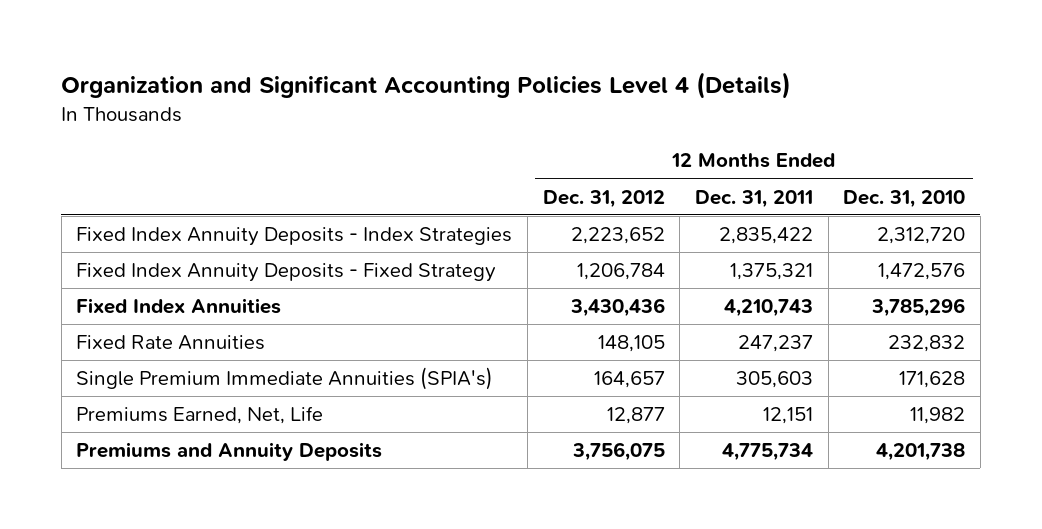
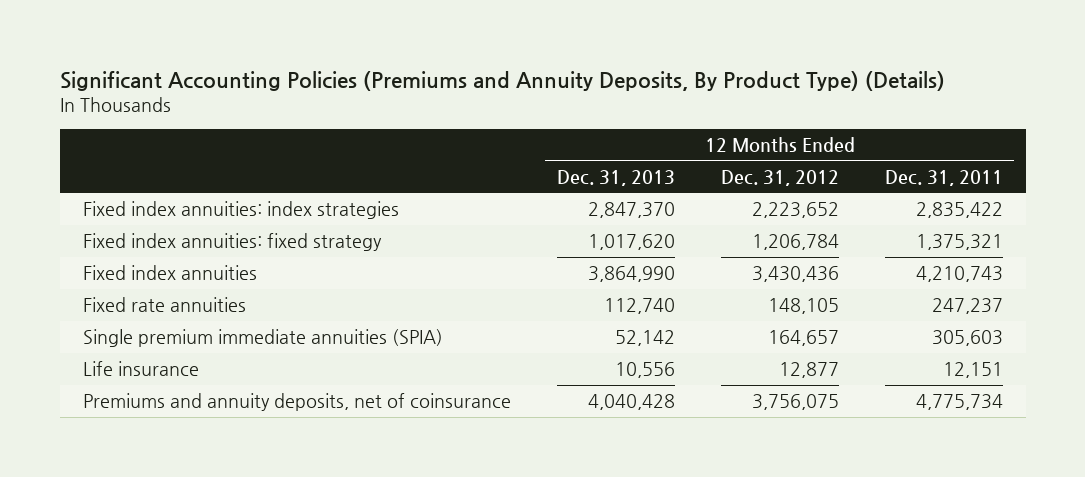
[61,72,792,100] Organization and Significant Accounting Policies Level 4 (Details) -> [59,71,945,92] Significant Accounting Policies (Premiums and Annuity Deposits, By Product Type) (Details)
[843,189,966,208] Dec. 31, 2010 -> none
none -> [556,169,675,186] Dec. 31, 2013
[76,227,513,247] Fixed Index Annuity Deposits - Index Strategies -> [82,201,399,220] Fixed index annuities: index strategies
[76,263,497,283] Fixed Index Annuity Deposits - Fixed Strategy -> [82,233,382,252] Fixed index annuities: fixed strategy
[76,298,282,315] Fixed Index Annuities -> [82,265,257,281] Fixed index annuities
[76,335,266,351] Fixed Rate Annuities -> [82,297,246,313] Fixed rate annuities
[76,367,494,391] Single Premium Immediate Annuities (SPIA's) -> [82,329,443,348] Single premium immediate annuities (SPIA)
[76,406,324,425] Premiums Earned, Net, Life -> [82,361,199,377] Life insurance
[76,442,383,462] Premiums and Annuity Deposits -> [82,393,511,412] Premiums and annuity deposits, net of coinsurance

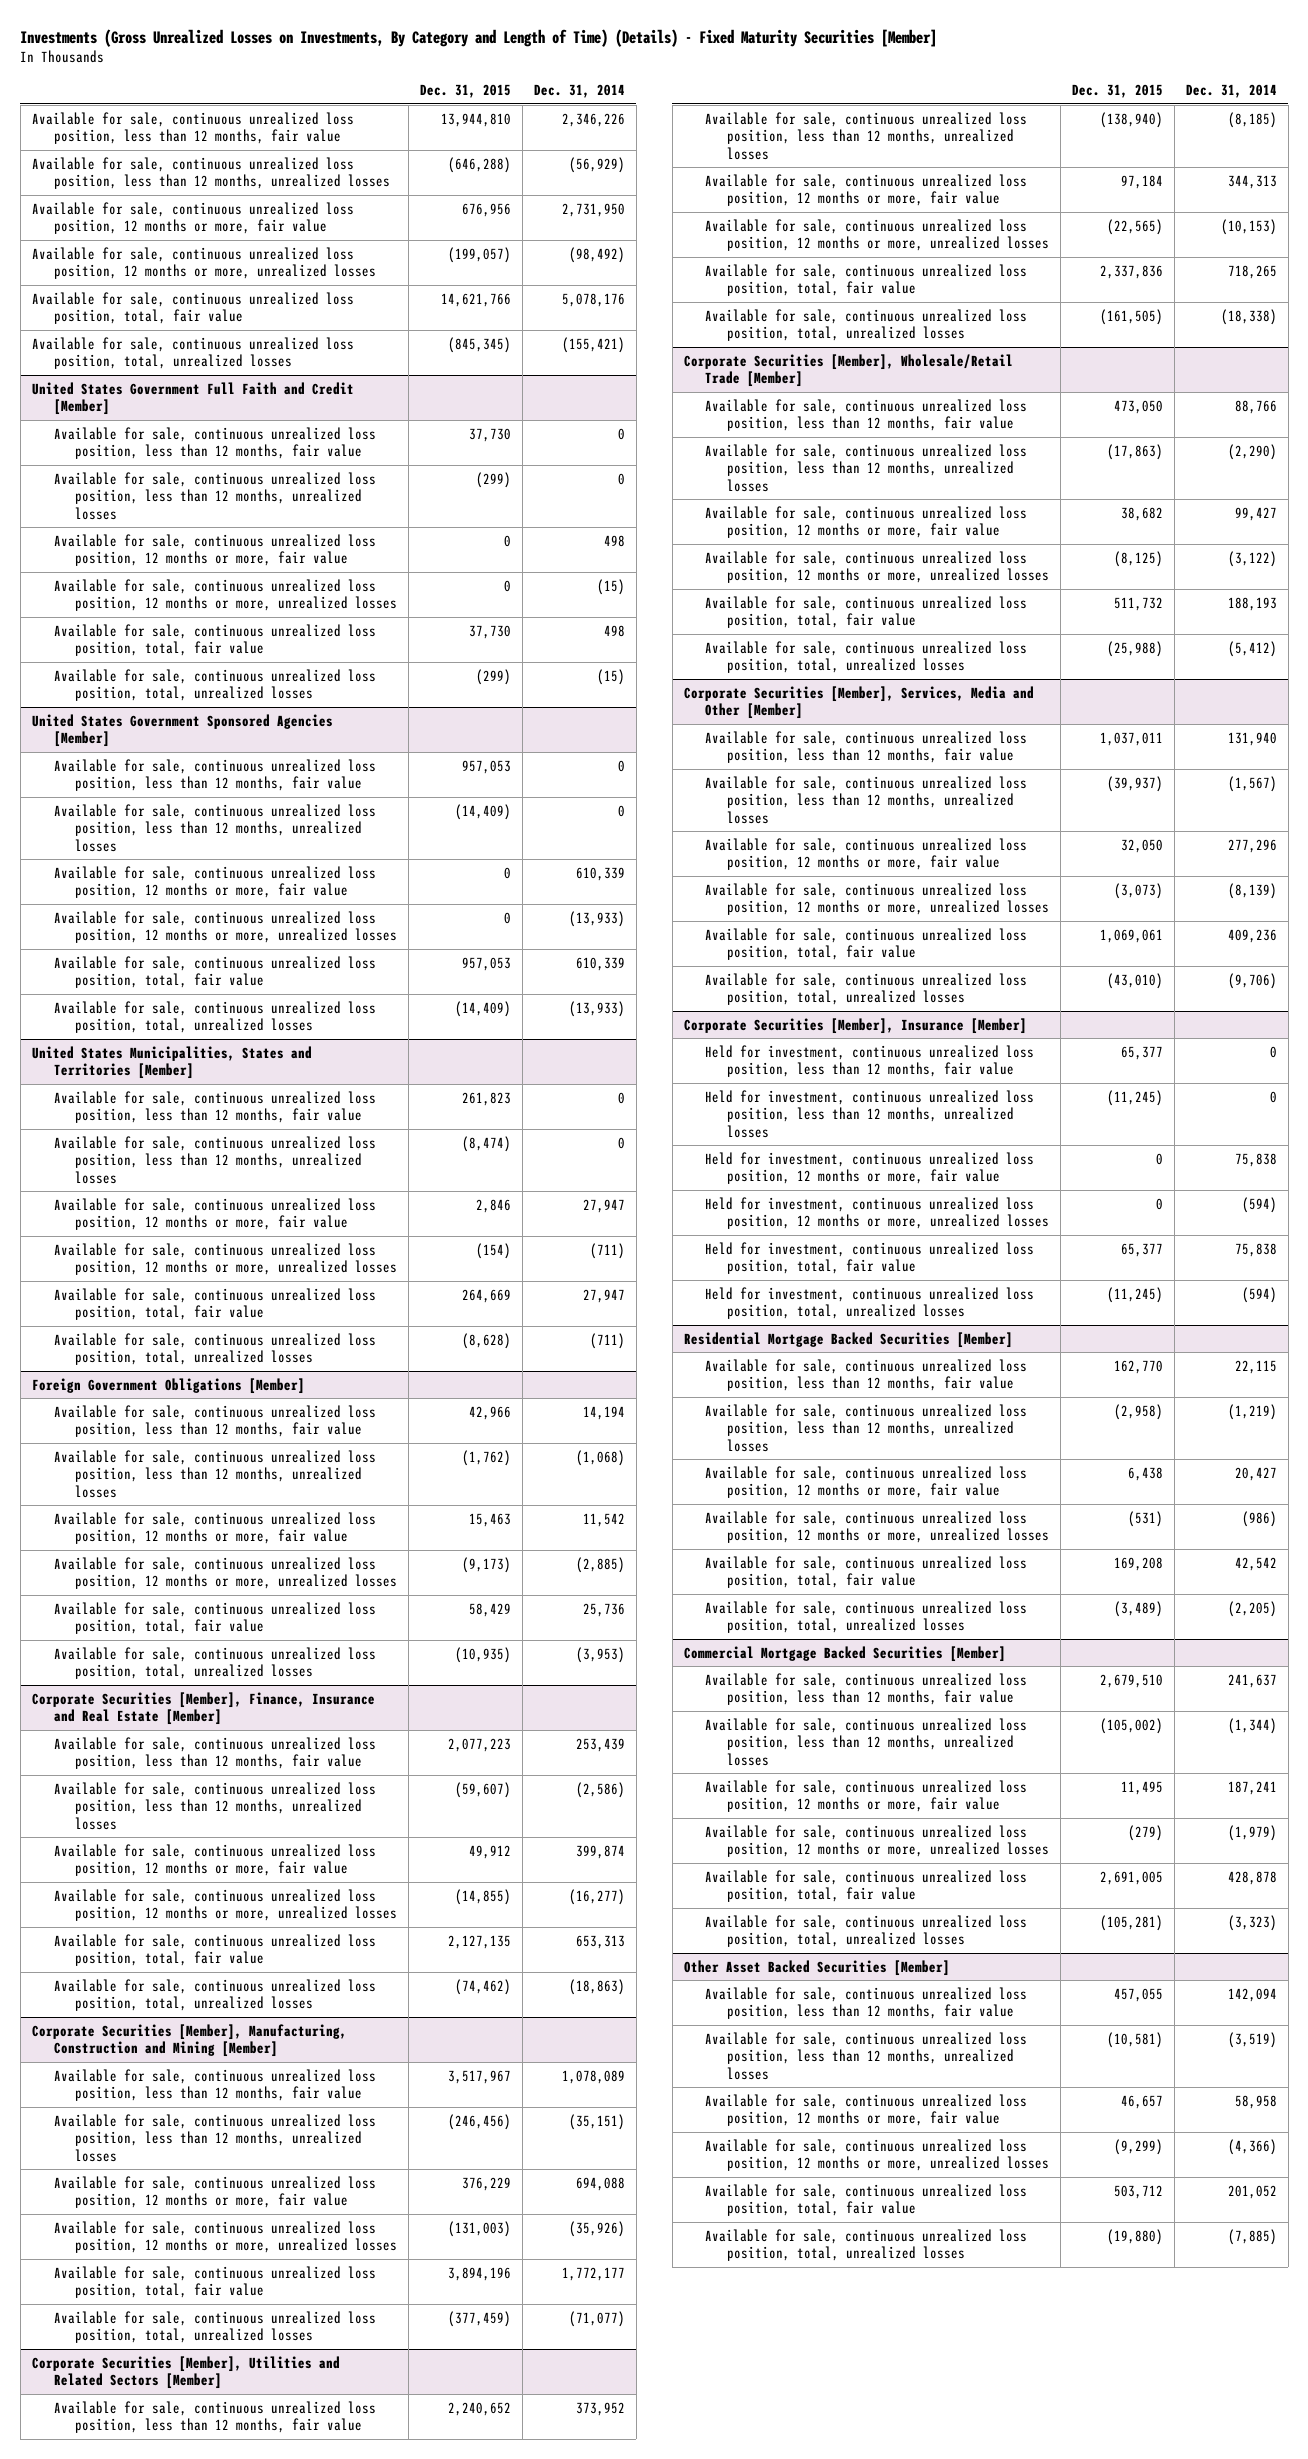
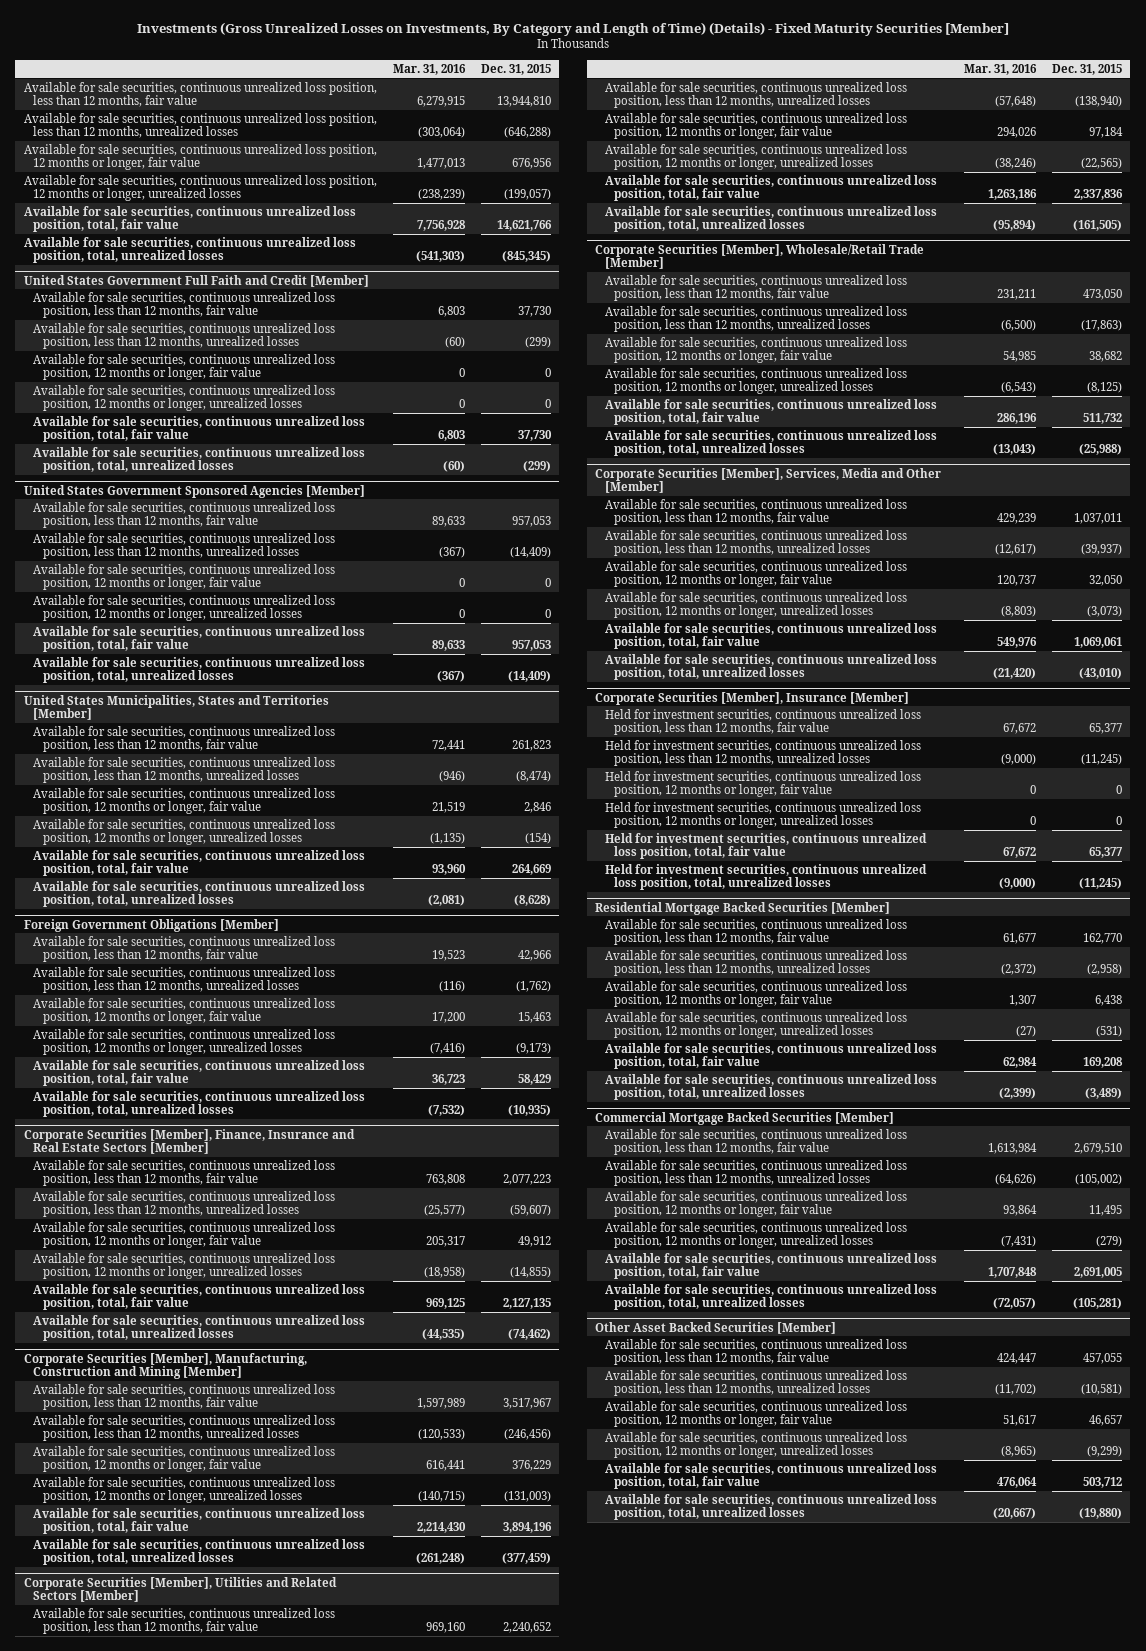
[533,84,625,99] Dec. 31, 2014 -> none
none -> [392,63,466,75] Mar. 31, 2016
[31,111,354,145] Available for sale, continuous unrealized loss position, less than 12 months, fair value -> [23,82,377,108] Available for sale securities, continuous unrealized loss position, less than 12 months, fair value
[31,156,390,190] Available for sale, continuous unrealized loss position, less than 12 months, unrealized losses -> [23,113,377,139] Available for sale securities, continuous unrealized loss position, less than 12 months, unrealized losses
[31,201,354,235] Available for sale, continuous unrealized loss position, 12 months or more, fair value -> [23,144,377,171] Available for sale securities, continuous unrealized loss position, 12 months or longer, fair value
[31,246,376,280] Available for sale, continuous unrealized loss position, 12 months or more, unrealized losses -> [23,175,377,202] Available for sale securities, continuous unrealized loss position, 12 months or longer, unrealized losses
[31,291,354,325] Available for sale, continuous unrealized loss position, total, fair value -> [23,206,356,233] Available for sale securities, continuous unrealized loss position, total, fair value
[31,336,354,370] Available for sale, continuous unrealized loss position, total, unrealized losses -> [23,237,356,264] Available for sale securities, continuous unrealized loss position, total, unrealized losses
[53,426,376,460] Available for sale, continuous unrealized loss position, less than 12 months, fair value -> [33,292,336,319] Available for sale securities, continuous unrealized loss position, less than 12 months, fair value
[53,471,376,520] Available for sale, continuous unrealized loss position, less than 12 months, unrealized losses -> [33,323,336,350] Available for sale securities, continuous unrealized loss position, less than 12 months, unrealized losses
[53,533,376,567] Available for sale, continuous unrealized loss position, 12 months or more, fair value -> [33,354,336,381] Available for sale securities, continuous unrealized loss position, 12 months or longer, fair value
[53,578,398,612] Available for sale, continuous unrealized loss position, 12 months or more, unrealized losses -> [33,385,336,412] Available for sale securities, continuous unrealized loss position, 12 months or longer, unrealized losses
[53,623,376,657] Available for sale, continuous unrealized loss position, total, fair value -> [33,416,366,443] Available for sale securities, continuous unrealized loss position, total, fair value
[53,668,376,702] Available for sale, continuous unrealized loss position, total, unrealized losses -> [33,447,366,474] Available for sale securities, continuous unrealized loss position, total, unrealized losses
[53,758,376,792] Available for sale, continuous unrealized loss position, less than 12 months, fair value -> [33,502,336,529] Available for sale securities, continuous unrealized loss position, less than 12 months, fair value
[53,803,376,852] Available for sale, continuous unrealized loss position, less than 12 months, unrealized losses -> [33,533,336,560] Available for sale securities, continuous unrealized loss position, less than 12 months, unrealized losses
[53,865,376,899] Available for sale, continuous unrealized loss position, 12 months or more, fair value -> [33,564,336,591] Available for sale securities, continuous unrealized loss position, 12 months or longer, fair value
[53,910,398,944] Available for sale, continuous unrealized loss position, 12 months or more, unrealized losses -> [33,595,336,622] Available for sale securities, continuous unrealized loss position, 12 months or longer, unrealized losses
[53,955,376,989] Available for sale, continuous unrealized loss position, total, fair value -> [33,626,366,653] Available for sale securities, continuous unrealized loss position, total, fair value
[53,1000,376,1034] Available for sale, continuous unrealized loss position, total, unrealized losses -> [33,657,366,684] Available for sale securities, continuous unrealized loss position, total, unrealized losses
[53,1090,376,1124] Available for sale, continuous unrealized loss position, less than 12 months, fair value -> [33,726,336,753] Available for sale securities, continuous unrealized loss position, less than 12 months, fair value
[53,1135,376,1184] Available for sale, continuous unrealized loss position, less than 12 months, unrealized losses -> [33,757,336,784] Available for sale securities, continuous unrealized loss position, less than 12 months, unrealized losses
[53,1197,376,1231] Available for sale, continuous unrealized loss position, 12 months or more, fair value -> [33,788,336,815] Available for sale securities, continuous unrealized loss position, 12 months or longer, fair value
[53,1242,398,1276] Available for sale, continuous unrealized loss position, 12 months or more, unrealized losses -> [33,819,336,846] Available for sale securities, continuous unrealized loss position, 12 months or longer, unrealized losses
[53,1287,376,1321] Available for sale, continuous unrealized loss position, total, fair value -> [33,850,366,877] Available for sale securities, continuous unrealized loss position, total, fair value
[53,1332,376,1366] Available for sale, continuous unrealized loss position, total, unrealized losses -> [33,881,366,908] Available for sale securities, continuous unrealized loss position, total, unrealized losses
[53,1404,376,1438] Available for sale, continuous unrealized loss position, less than 12 months, fair value -> [33,936,336,963] Available for sale securities, continuous unrealized loss position, less than 12 months, fair value
[53,1449,376,1498] Available for sale, continuous unrealized loss position, less than 12 months, unrealized losses -> [33,967,336,994] Available for sale securities, continuous unrealized loss position, less than 12 months, unrealized losses
[53,1511,376,1545] Available for sale, continuous unrealized loss position, 12 months or more, fair value -> [33,998,336,1025] Available for sale securities, continuous unrealized loss position, 12 months or longer, fair value
[53,1556,398,1590] Available for sale, continuous unrealized loss position, 12 months or more, unrealized losses -> [33,1029,336,1056] Available for sale securities, continuous unrealized loss position, 12 months or longer, unrealized losses
[53,1601,376,1635] Available for sale, continuous unrealized loss position, total, fair value -> [33,1060,366,1087] Available for sale securities, continuous unrealized loss position, total, fair value
[53,1646,376,1680] Available for sale, continuous unrealized loss position, total, unrealized losses -> [33,1091,366,1118] Available for sale securities, continuous unrealized loss position, total, unrealized losses
[31,1691,375,1726] Corporate Securities [Member], Finance, Insurance and Real Estate [Member] -> [23,1128,355,1154] Corporate Securities [Member], Finance, Insurance and Real Estate Sectors [Member]
[53,1736,376,1770] Available for sale, continuous unrealized loss position, less than 12 months, fair value -> [33,1160,336,1187] Available for sale securities, continuous unrealized loss position, less than 12 months, fair value
[53,1781,376,1830] Available for sale, continuous unrealized loss position, less than 12 months, unrealized losses -> [33,1191,336,1218] Available for sale securities, continuous unrealized loss position, less than 12 months, unrealized losses
[53,1843,376,1877] Available for sale, continuous unrealized loss position, 12 months or more, fair value -> [33,1222,336,1249] Available for sale securities, continuous unrealized loss position, 12 months or longer, fair value
[53,1888,398,1922] Available for sale, continuous unrealized loss position, 12 months or more, unrealized losses -> [33,1253,336,1280] Available for sale securities, continuous unrealized loss position, 12 months or longer, unrealized losses
[53,1933,376,1967] Available for sale, continuous unrealized loss position, total, fair value -> [33,1284,366,1311] Available for sale securities, continuous unrealized loss position, total, fair value
[53,1978,376,2012] Available for sale, continuous unrealized loss position, total, unrealized losses -> [33,1315,366,1342] Available for sale securities, continuous unrealized loss position, total, unrealized losses
[53,2068,376,2102] Available for sale, continuous unrealized loss position, less than 12 months, fair value -> [33,1384,336,1411] Available for sale securities, continuous unrealized loss position, less than 12 months, fair value
[53,2113,376,2162] Available for sale, continuous unrealized loss position, less than 12 months, unrealized losses -> [33,1415,336,1442] Available for sale securities, continuous unrealized loss position, less than 12 months, unrealized losses
[53,2175,376,2209] Available for sale, continuous unrealized loss position, 12 months or more, fair value -> [33,1446,336,1473] Available for sale securities, continuous unrealized loss position, 12 months or longer, fair value
[53,2220,398,2254] Available for sale, continuous unrealized loss position, 12 months or more, unrealized losses -> [33,1477,336,1504] Available for sale securities, continuous unrealized loss position, 12 months or longer, unrealized losses
[53,2265,376,2299] Available for sale, continuous unrealized loss position, total, fair value -> [33,1508,366,1535] Available for sale securities, continuous unrealized loss position, total, fair value
[53,2310,376,2344] Available for sale, continuous unrealized loss position, total, unrealized losses -> [33,1539,366,1566] Available for sale securities, continuous unrealized loss position, total, unrealized losses
[53,2400,376,2434] Available for sale, continuous unrealized loss position, less than 12 months, fair value -> [33,1608,336,1635] Available for sale securities, continuous unrealized loss position, less than 12 months, fair value
[705,111,1028,160] Available for sale, continuous unrealized loss position, less than 12 months, unrealized losses -> [604,82,907,109] Available for sale securities, continuous unrealized loss position, less than 12 months, unrealized losses
[705,173,1028,207] Available for sale, continuous unrealized loss position, 12 months or more, fair value -> [604,113,907,140] Available for sale securities, continuous unrealized loss position, 12 months or longer, fair value
[705,218,1049,252] Available for sale, continuous unrealized loss position, 12 months or more, unrealized losses -> [604,144,907,171] Available for sale securities, continuous unrealized loss position, 12 months or longer, unrealized losses
[705,263,1028,297] Available for sale, continuous unrealized loss position, total, fair value -> [604,175,937,202] Available for sale securities, continuous unrealized loss position, total, fair value
[705,308,1028,342] Available for sale, continuous unrealized loss position, total, unrealized losses -> [604,206,937,233] Available for sale securities, continuous unrealized loss position, total, unrealized losses
[705,398,1028,432] Available for sale, continuous unrealized loss position, less than 12 months, fair value -> [604,275,907,302] Available for sale securities, continuous unrealized loss position, less than 12 months, fair value
[705,443,1028,492] Available for sale, continuous unrealized loss position, less than 12 months, unrealized losses -> [604,306,907,333] Available for sale securities, continuous unrealized loss position, less than 12 months, unrealized losses
[705,505,1028,539] Available for sale, continuous unrealized loss position, 12 months or more, fair value -> [604,337,907,364] Available for sale securities, continuous unrealized loss position, 12 months or longer, fair value
[705,550,1049,584] Available for sale, continuous unrealized loss position, 12 months or more, unrealized losses -> [604,368,907,395] Available for sale securities, continuous unrealized loss position, 12 months or longer, unrealized losses
[705,595,1028,629] Available for sale, continuous unrealized loss position, total, fair value -> [604,399,937,426] Available for sale securities, continuous unrealized loss position, total, fair value
[705,640,1028,674] Available for sale, continuous unrealized loss position, total, unrealized losses -> [604,430,937,457] Available for sale securities, continuous unrealized loss position, total, unrealized losses
[705,730,1028,764] Available for sale, continuous unrealized loss position, less than 12 months, fair value -> [604,499,907,526] Available for sale securities, continuous unrealized loss position, less than 12 months, fair value
[705,775,1028,824] Available for sale, continuous unrealized loss position, less than 12 months, unrealized losses -> [604,530,907,557] Available for sale securities, continuous unrealized loss position, less than 12 months, unrealized losses
[705,837,1028,871] Available for sale, continuous unrealized loss position, 12 months or more, fair value -> [604,561,907,588] Available for sale securities, continuous unrealized loss position, 12 months or longer, fair value
[705,882,1049,916] Available for sale, continuous unrealized loss position, 12 months or more, unrealized losses -> [604,592,907,619] Available for sale securities, continuous unrealized loss position, 12 months or longer, unrealized losses
[705,927,1028,961] Available for sale, continuous unrealized loss position, total, fair value -> [604,623,937,650] Available for sale securities, continuous unrealized loss position, total, fair value
[705,972,1028,1006] Available for sale, continuous unrealized loss position, total, unrealized losses -> [604,654,937,681] Available for sale securities, continuous unrealized loss position, total, unrealized losses
[705,1044,1035,1078] Held for investment, continuous unrealized loss position, less than 12 months, fair value -> [604,709,921,736] Held for investment securities, continuous unrealized loss position, less than 12 months, fair value
[705,1089,1035,1138] Held for investment, continuous unrealized loss position, less than 12 months, unrealized losses -> [604,740,921,767] Held for investment securities, continuous unrealized loss position, less than 12 months, unrealized losses
[705,1151,1035,1185] Held for investment, continuous unrealized loss position, 12 months or more, fair value -> [604,771,921,798] Held for investment securities, continuous unrealized loss position, 12 months or longer, fair value
[705,1196,1049,1230] Held for investment, continuous unrealized loss position, 12 months or more, unrealized losses -> [604,802,921,829] Held for investment securities, continuous unrealized loss position, 12 months or longer, unrealized losses
[705,1241,1035,1275] Held for investment, continuous unrealized loss position, total, fair value -> [604,833,927,860] Held for investment securities, continuous unrealized loss position, total, fair value
[705,1286,1035,1320] Held for investment, continuous unrealized loss position, total, unrealized losses -> [604,864,927,891] Held for investment securities, continuous unrealized loss position, total, unrealized losses
[705,1358,1028,1392] Available for sale, continuous unrealized loss position, less than 12 months, fair value -> [604,919,907,946] Available for sale securities, continuous unrealized loss position, less than 12 months, fair value
[705,1403,1028,1452] Available for sale, continuous unrealized loss position, less than 12 months, unrealized losses -> [604,950,907,977] Available for sale securities, continuous unrealized loss position, less than 12 months, unrealized losses
[705,1465,1028,1499] Available for sale, continuous unrealized loss position, 12 months or more, fair value -> [604,981,907,1008] Available for sale securities, continuous unrealized loss position, 12 months or longer, fair value
[705,1510,1049,1544] Available for sale, continuous unrealized loss position, 12 months or more, unrealized losses -> [604,1012,907,1039] Available for sale securities, continuous unrealized loss position, 12 months or longer, unrealized losses
[705,1555,1028,1589] Available for sale, continuous unrealized loss position, total, fair value -> [604,1043,937,1070] Available for sale securities, continuous unrealized loss position, total, fair value
[705,1600,1028,1634] Available for sale, continuous unrealized loss position, total, unrealized losses -> [604,1074,937,1101] Available for sale securities, continuous unrealized loss position, total, unrealized losses
[705,1672,1028,1706] Available for sale, continuous unrealized loss position, less than 12 months, fair value -> [604,1129,907,1156] Available for sale securities, continuous unrealized loss position, less than 12 months, fair value
[705,1717,1028,1766] Available for sale, continuous unrealized loss position, less than 12 months, unrealized losses -> [604,1160,907,1187] Available for sale securities, continuous unrealized loss position, less than 12 months, unrealized losses
[705,1779,1028,1813] Available for sale, continuous unrealized loss position, 12 months or more, fair value -> [604,1191,907,1218] Available for sale securities, continuous unrealized loss position, 12 months or longer, fair value
[705,1824,1049,1858] Available for sale, continuous unrealized loss position, 12 months or more, unrealized losses -> [604,1222,907,1249] Available for sale securities, continuous unrealized loss position, 12 months or longer, unrealized losses
[705,1869,1028,1903] Available for sale, continuous unrealized loss position, total, fair value -> [604,1253,937,1280] Available for sale securities, continuous unrealized loss position, total, fair value
[705,1914,1028,1948] Available for sale, continuous unrealized loss position, total, unrealized losses -> [604,1284,937,1311] Available for sale securities, continuous unrealized loss position, total, unrealized losses
[705,1986,1028,2020] Available for sale, continuous unrealized loss position, less than 12 months, fair value -> [604,1339,907,1366] Available for sale securities, continuous unrealized loss position, less than 12 months, fair value
[705,2031,1028,2080] Available for sale, continuous unrealized loss position, less than 12 months, unrealized losses -> [604,1370,907,1397] Available for sale securities, continuous unrealized loss position, less than 12 months, unrealized losses
[705,2093,1028,2127] Available for sale, continuous unrealized loss position, 12 months or more, fair value -> [604,1401,907,1428] Available for sale securities, continuous unrealized loss position, 12 months or longer, fair value
[705,2138,1049,2172] Available for sale, continuous unrealized loss position, 12 months or more, unrealized losses -> [604,1432,907,1459] Available for sale securities, continuous unrealized loss position, 12 months or longer, unrealized losses
[705,2183,1028,2217] Available for sale, continuous unrealized loss position, total, fair value -> [604,1463,937,1490] Available for sale securities, continuous unrealized loss position, total, fair value
[705,2228,1028,2262] Available for sale, continuous unrealized loss position, total, unrealized losses -> [604,1494,937,1521] Available for sale securities, continuous unrealized loss position, total, unrealized losses

